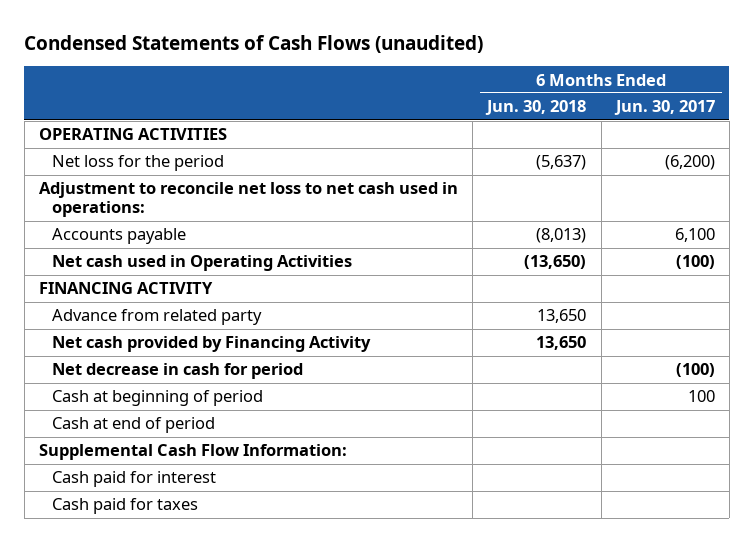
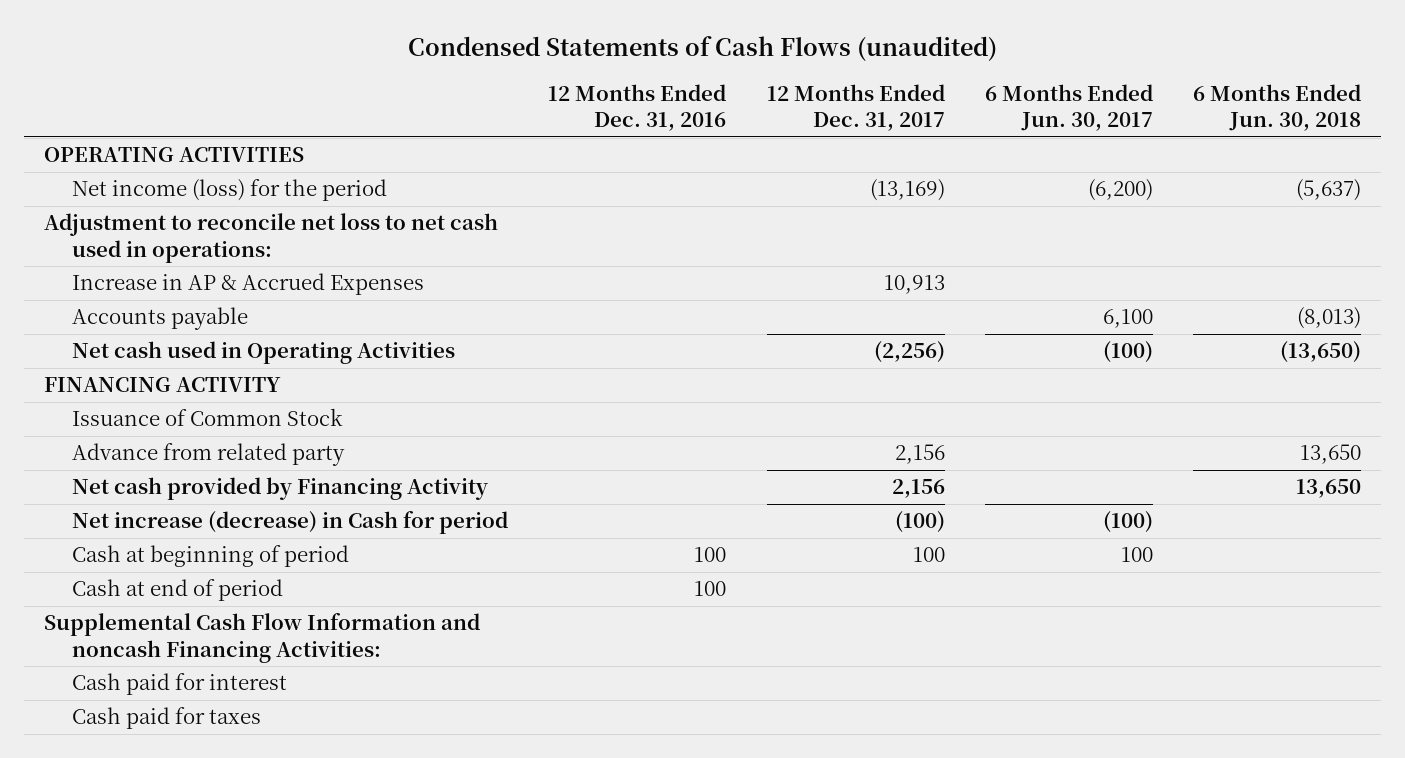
none -> [548,83,727,132] 12 Months Ended Dec. 31, 2016
none -> [766,83,945,132] 12 Months Ended Dec. 31, 2017
[51,155,224,172] Net loss for the period -> [71,179,387,202] Net income (loss) for the period
none -> [71,273,424,296] Increase in AP & Accrued Expenses
none -> [71,408,343,427] Issuance of Common Stock
[51,363,303,380] Net decrease in cash for period -> [71,511,508,535] Net increase (decrease) in Cash for period
[38,444,347,461] Supplemental Cash Flow Information: -> [44,613,481,663] Supplemental Cash Flow Information and noncash Financing Activities:

